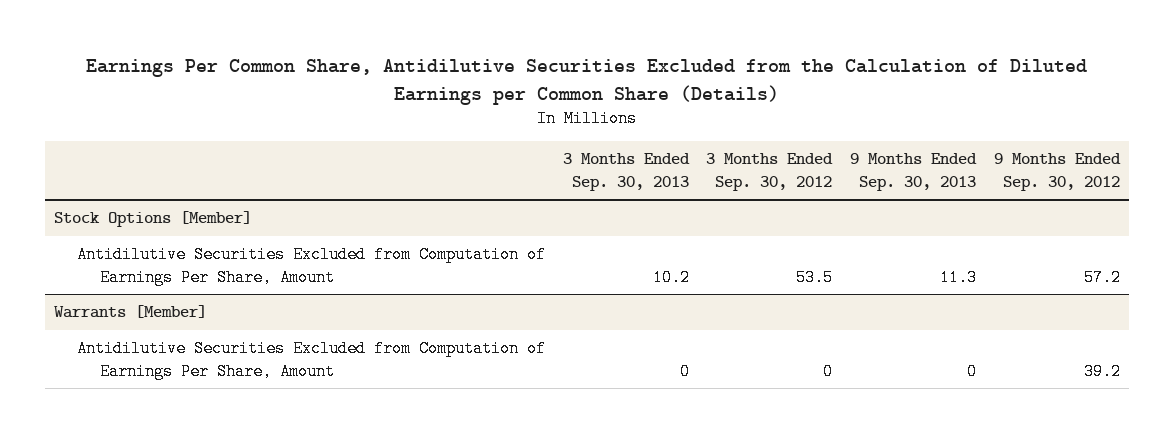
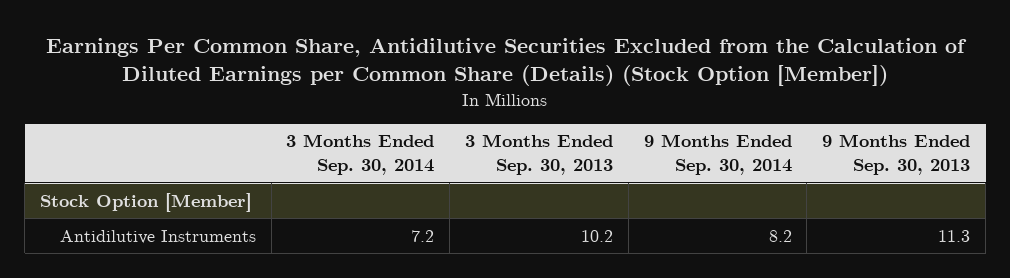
[85,59,1087,105] Earnings Per Common Share, Antidilutive Securities Excluded from the Calculation of Diluted Earnings per Common Share (Details) -> [46,37,968,87] Earnings Per Common Share, Antidilutive Securities Excluded from the Calculation of Diluted Earnings per Common Share (Details) (Stock Option [Member])
[706,153,834,191] 3 Months Ended Sep. 30, 2012 -> none
[993,153,1121,191] 9 Months Ended Sep. 30, 2012 -> none
none -> [286,134,435,175] 3 Months Ended Sep. 30, 2014
none -> [643,134,792,175] 9 Months Ended Sep. 30, 2014
[53,305,207,319] Warrants [Member] -> none
[76,340,546,380] Antidilutive Securities Excluded from Computation of Earnings Per Share, Amount -> none
[53,211,252,228] Stock Options [Member] -> [39,192,252,212] Stock Option [Member]
[76,246,546,286] Antidilutive Securities Excluded from Computation of Earnings Per Share, Amount -> [59,229,256,244] Antidilutive Instruments

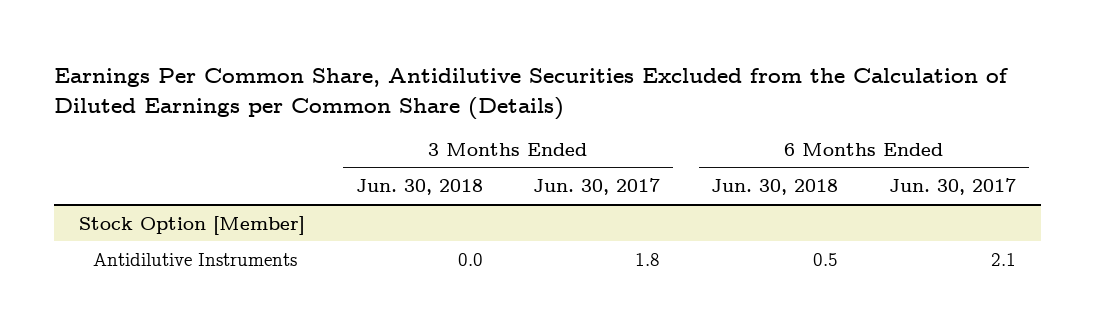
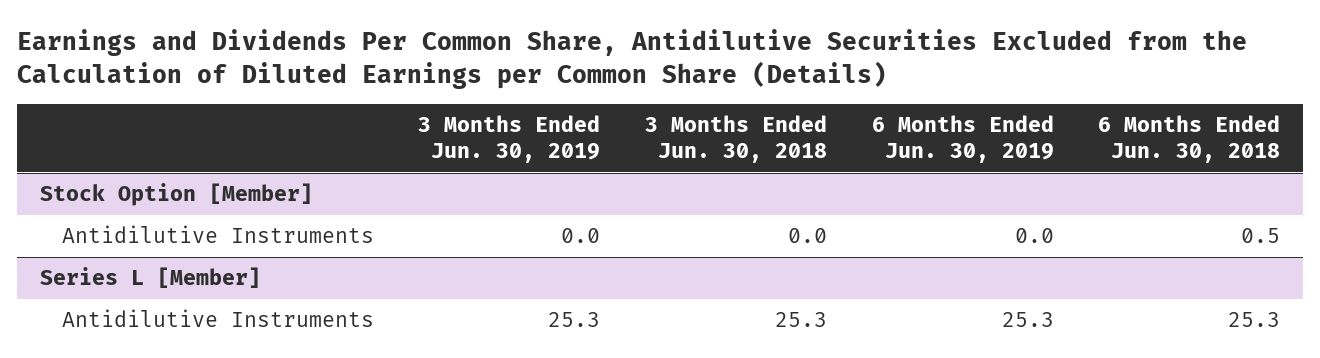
[53,68,1008,120] Earnings Per Common Share, Antidilutive Securities Excluded from the Calculation of Diluted Earnings per Common Share (Details) -> [17,28,1248,89] Earnings and Dividends Per Common Share, Antidilutive Securities Excluded from the Calculation of Diluted Earnings per Common Share (Details)
[533,178,661,196] Jun. 30, 2017 -> none
[888,178,1016,196] Jun. 30, 2017 -> none
none -> [418,115,601,163] 3 Months Ended Jun. 30, 2019
none -> [871,115,1054,163] 6 Months Ended Jun. 30, 2019
none -> [39,267,261,289] Series L [Member]
none -> [61,309,374,328] Antidilutive Instruments

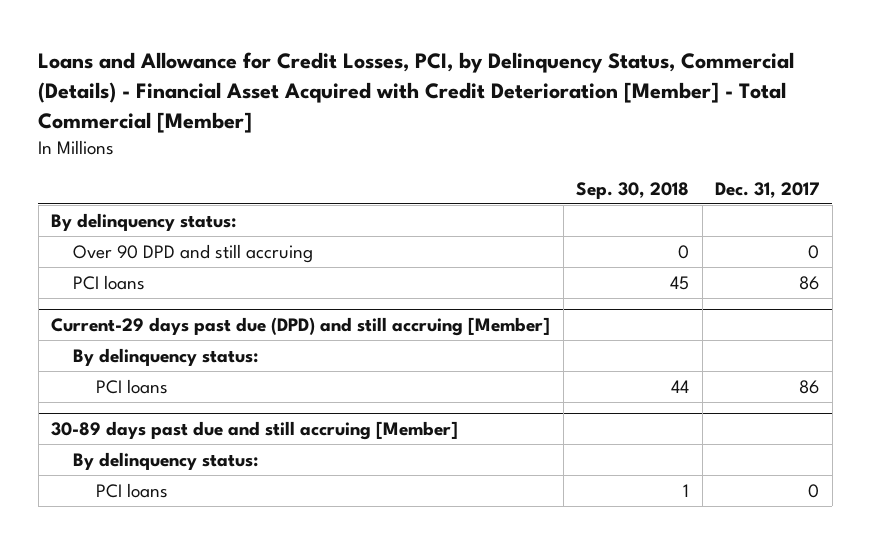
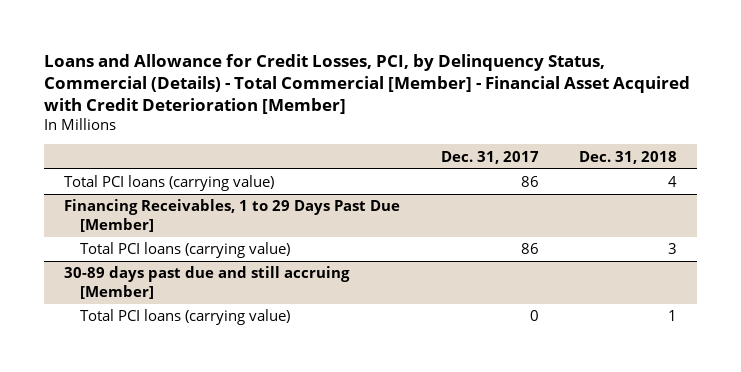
[38,52,795,133] Loans and Allowance for Credit Losses, PCI, by Delinquency Status, Commercial (Details) - Financial Asset Acquired with Credit Deterioration [Member] - Total Commercial [Member] -> [44,53,691,114] Loans and Allowance for Credit Losses, PCI, by Delinquency Status, Commercial (Details) - Total Commercial [Member] - Financial Asset Acquired with Credit Deterioration [Member]
[576,181,690,199] Sep. 30, 2018 -> none
none -> [578,150,677,164] Dec. 31, 2018
[51,212,237,231] By delinquency status: -> none
[73,243,314,263] Over 90 DPD and still accruing -> none
[73,347,259,366] By delinquency status: -> none
[73,274,146,290] PCI loans -> [64,175,275,192] Total PCI loans (carrying value)
[51,316,551,336] Current-29 days past due (DPD) and still accruing [Member] -> [64,199,401,232] Financing Receivables, 1 to 29 Days Past Due [Member]
[95,378,168,394] PCI loans -> [80,242,291,259] Total PCI loans (carrying value)
[73,451,259,470] By delinquency status: -> none
[95,482,168,498] PCI loans -> [80,309,291,326] Total PCI loans (carrying value)

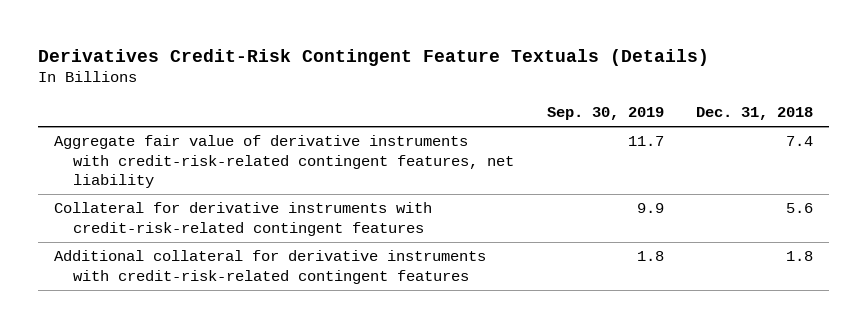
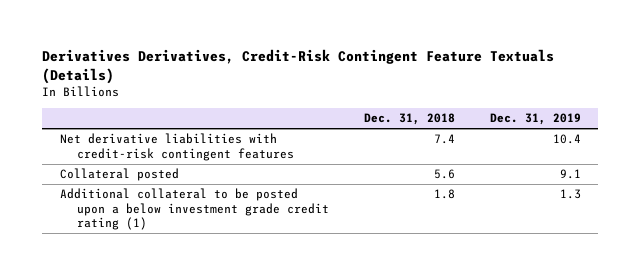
[37,48,709,66] Derivatives Credit-Risk Contingent Feature Textuals (Details) -> [42,48,555,84] Derivatives Derivatives, Credit-Risk Contingent Feature Textuals (Details)
[546,107,664,121] Sep. 30, 2019 -> none
none -> [489,113,581,126] Dec. 31, 2019
[53,135,515,188] Aggregate fair value of derivative instruments with credit-risk-related contingent features, net liability -> [59,133,295,161] Net derivative liabilities with credit-risk contingent features
[53,202,432,236] Collateral for derivative instruments with credit-risk-related contingent features -> [59,168,179,182] Collateral posted
[53,250,486,284] Additional collateral for derivative instruments with credit-risk-related contingent features -> [59,188,330,231] Additional collateral to be posted upon a below investment grade credit rating (1)

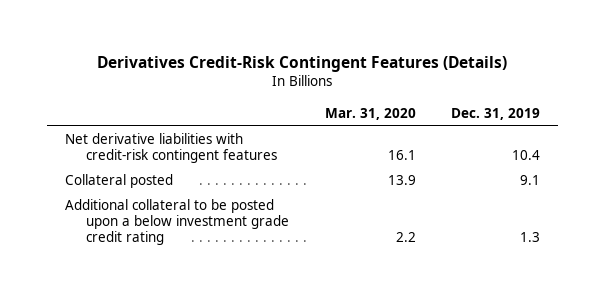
[42,48,555,84] Derivatives Derivatives, Credit-Risk Contingent Feature Textuals (Details) -> [97,56,508,73] Derivatives Credit-Risk Contingent Features (Details)
[364,113,456,126] Dec. 31, 2018 -> none
none -> [324,107,416,120] Mar. 31, 2020
[59,188,330,231] Additional collateral to be posted upon a below investment grade credit rating (1) -> [64,198,290,245] Additional collateral to be posted upon a below investment grade credit rating

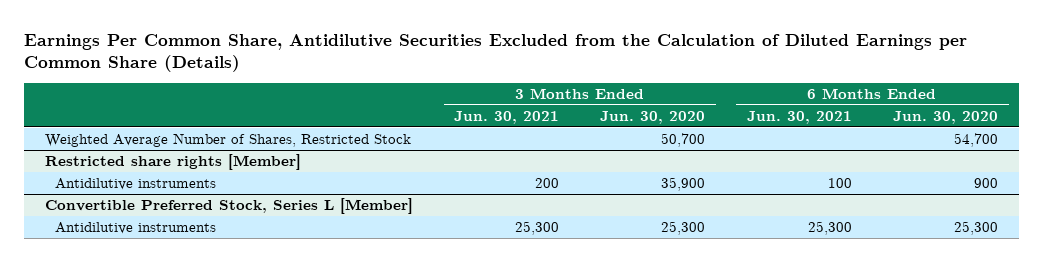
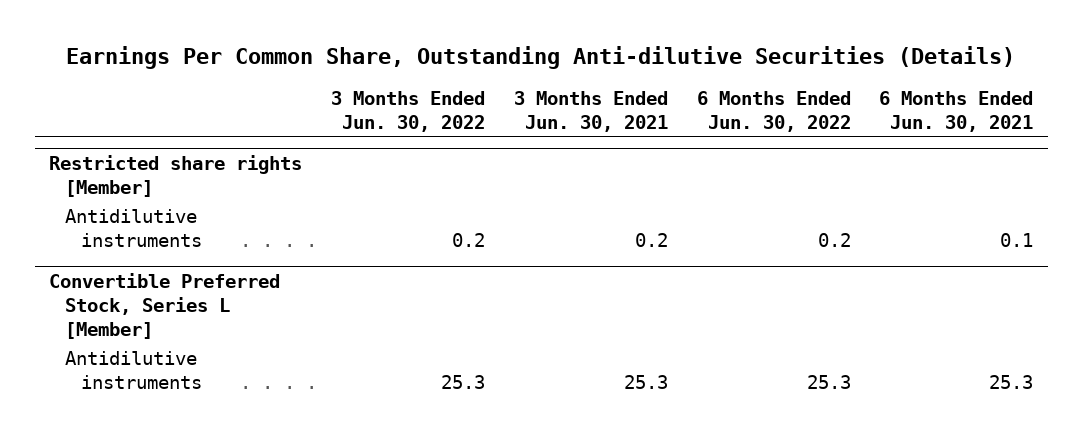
[23,34,967,73] Earnings Per Common Share, Antidilutive Securities Excluded from the Calculation of Diluted Earnings per Common Share (Details) -> [66,46,1016,70] Earnings Per Common Share, Outstanding Anti-dilutive Securities (Details)
[600,110,706,124] Jun. 30, 2020 -> none
[893,110,999,124] Jun. 30, 2020 -> none
none -> [331,90,486,132] 3 Months Ended Jun. 30, 2022
none -> [696,90,851,132] 6 Months Ended Jun. 30, 2022
[44,132,411,147] Weighted Average Number of Shares, Restricted Stock -> none
[535,177,560,188] 200 -> [634,233,668,248] 0.2
[827,177,852,188] 100 -> [1000,233,1034,248] 0.1
[515,220,560,235] 25,300 -> [623,375,668,390] 25.3
[807,220,852,235] 25,300 -> [989,375,1034,390] 25.3

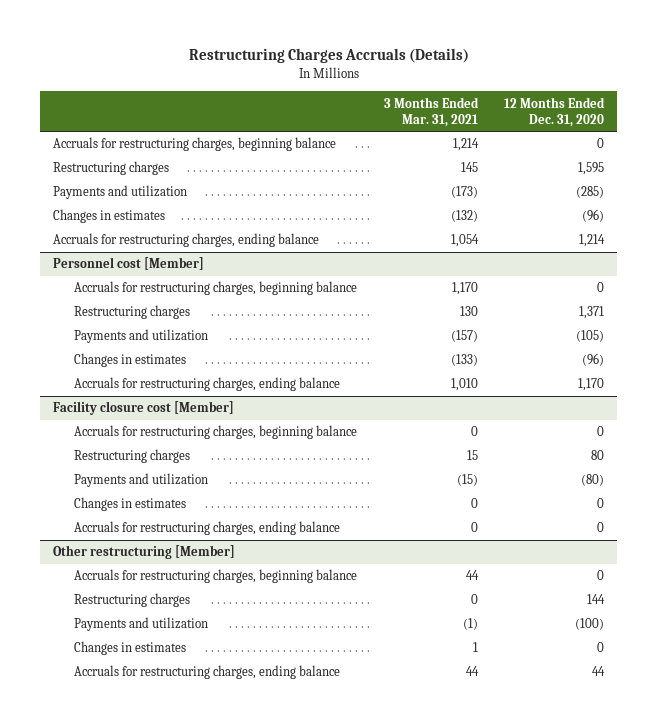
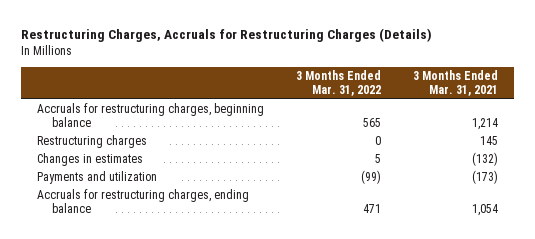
[188,48,469,64] Restructuring Charges Accruals (Details) -> [20,28,432,43] Restructuring Charges, Accruals for Restructuring Charges (Details)
[504,96,606,128] 12 Months Ended Dec. 31, 2020 -> none
none -> [295,69,381,97] 3 Months Ended Mar. 31, 2022
[52,185,187,200] Payments and utilization -> [36,170,157,184] Payments and utilization
[52,257,204,271] Personnel cost [Member] -> none
[73,281,357,296] Accruals for restructuring charges, beginning balance -> none
[73,305,190,320] Restructuring charges -> none
[73,329,208,344] Payments and utilization -> none
[73,353,186,368] Changes in estimates -> none
[73,377,340,392] Accruals for restructuring charges, ending balance -> none
[52,401,234,416] Facility closure cost [Member] -> none
[73,425,357,440] Accruals for restructuring charges, beginning balance -> none
[73,449,190,464] Restructuring charges -> none
[73,473,208,488] Payments and utilization -> none
[73,497,186,512] Changes in estimates -> none
[73,521,340,536] Accruals for restructuring charges, ending balance -> none
[52,545,235,560] Other restructuring [Member] -> none
[73,569,357,584] Accruals for restructuring charges, beginning balance -> none
[73,593,190,608] Restructuring charges -> none
[73,617,208,632] Payments and utilization -> none
[73,641,186,656] Changes in estimates -> none
[73,665,340,680] Accruals for restructuring charges, ending balance -> none

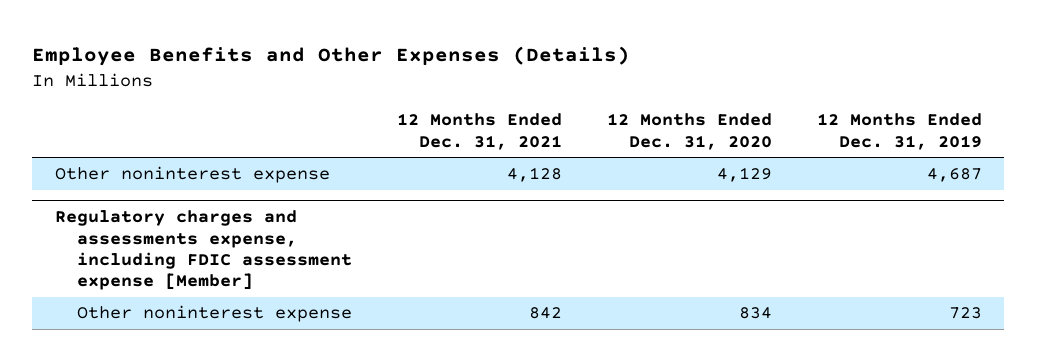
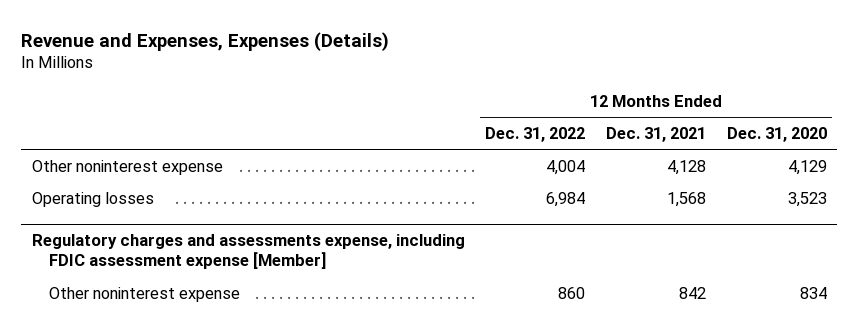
[32,45,631,66] Employee Benefits and Other Expenses (Details) -> [21,31,390,51] Revenue and Expenses, Expenses (Details)
[816,113,982,150] 12 Months Ended Dec. 31, 2019 -> none
none -> [485,127,586,143] Dec. 31, 2022
none -> [31,191,154,207] Operating losses

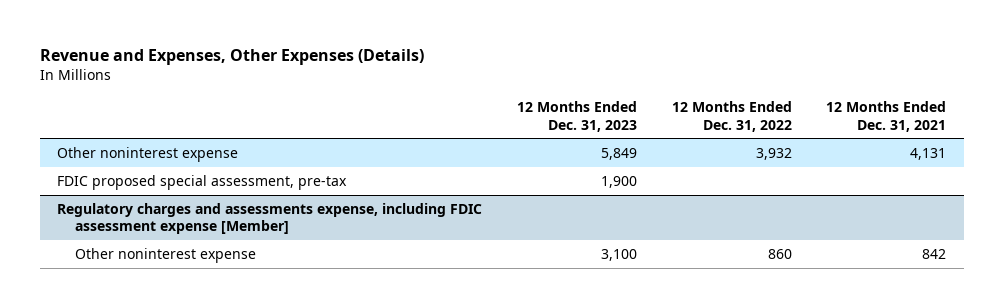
[21,31,390,51] Revenue and Expenses, Expenses (Details) -> [39,49,424,66] Revenue and Expenses, Other Expenses (Details)
[726,127,827,143] Dec. 31, 2020 -> none
none -> [516,101,637,132] 12 Months Ended Dec. 31, 2023
[31,191,154,207] Operating losses -> none
[546,159,586,175] 4,004 -> [755,147,792,160] 3,932
[667,159,707,175] 4,128 -> [910,147,947,160] 4,131
none -> [57,174,348,190] FDIC proposed special assessment, pre-tax

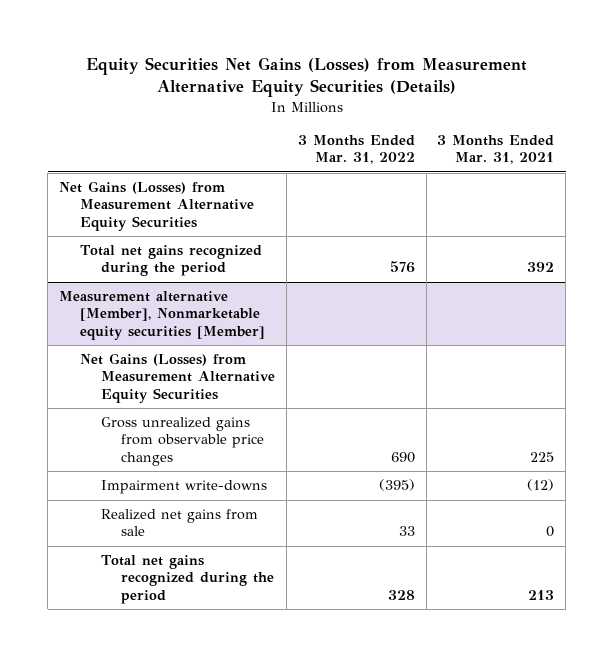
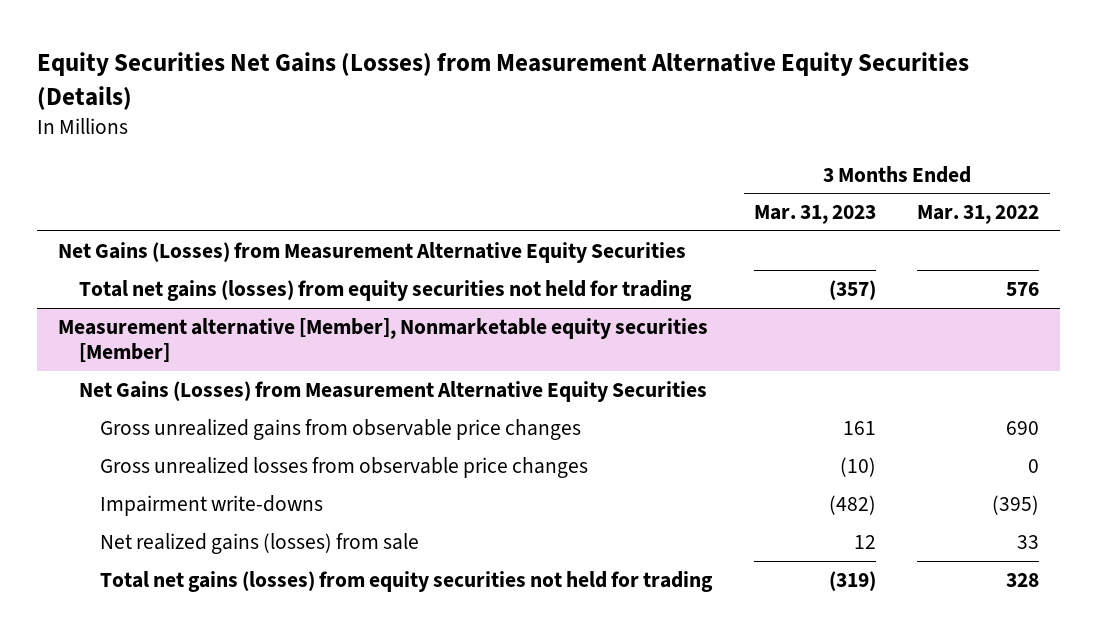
[437,135,555,165] 3 Months Ended Mar. 31, 2021 -> none
none -> [753,205,876,225] Mar. 31, 2023
[79,245,262,277] Total net gains recognized during the period -> [79,279,693,301] Total net gains (losses) from equity securities not held for trading
none -> [100,456,589,478] Gross unrealized losses from observable price changes
[100,509,258,537] Realized net gains from sale -> [100,532,420,554] Net realized gains (losses) from sale
[100,555,275,604] Total net gains recognized during the period -> [100,570,714,592] Total net gains (losses) from equity securities not held for trading

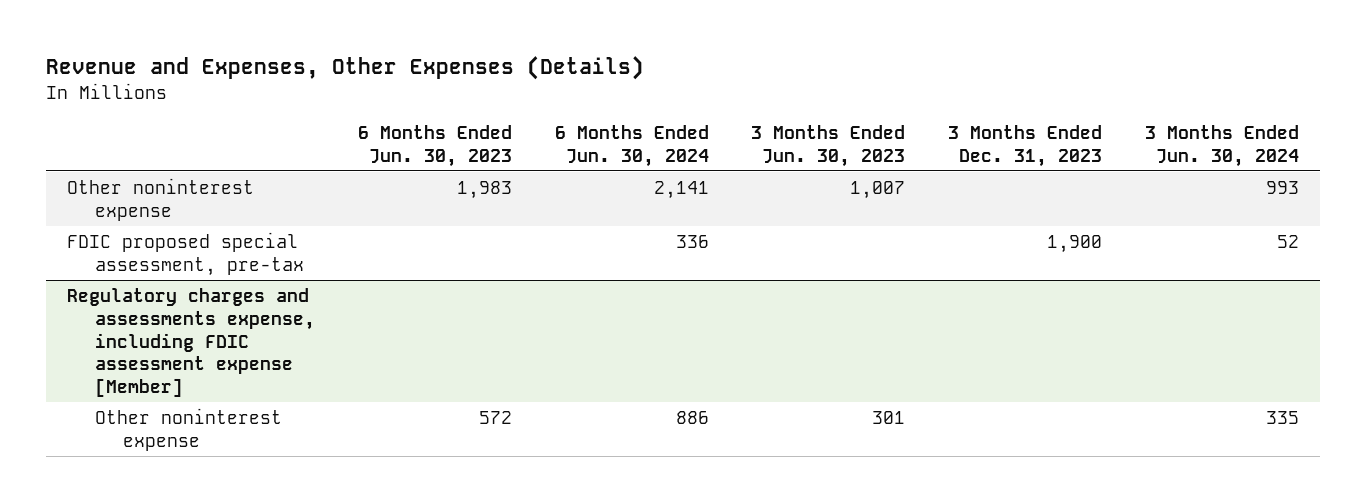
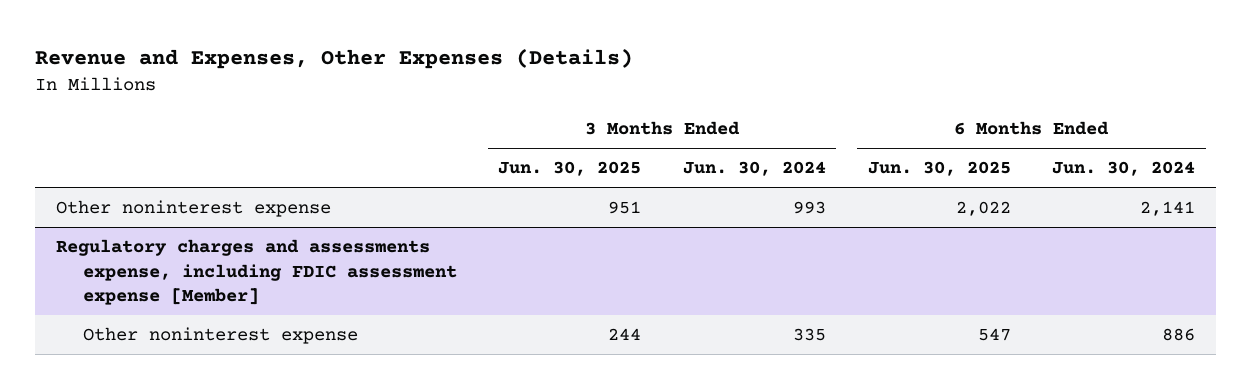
[357,124,512,167] 6 Months Ended Jun. 30, 2023 -> none
[751,124,906,167] 3 Months Ended Jun. 30, 2023 -> none
[948,124,1103,167] 3 Months Ended Dec. 31, 2023 -> none
none -> [498,161,642,177] Jun. 30, 2025
none -> [867,161,1011,177] Jun. 30, 2025
[67,231,305,276] FDIC proposed special assessment, pre-tax -> none

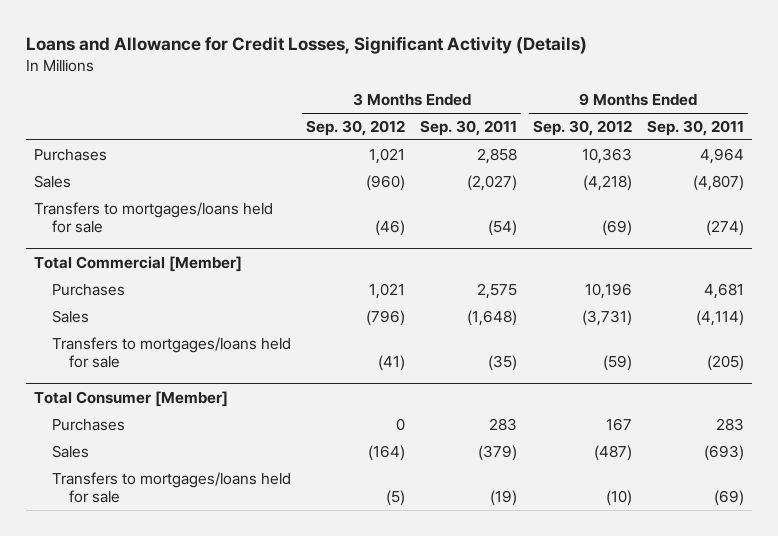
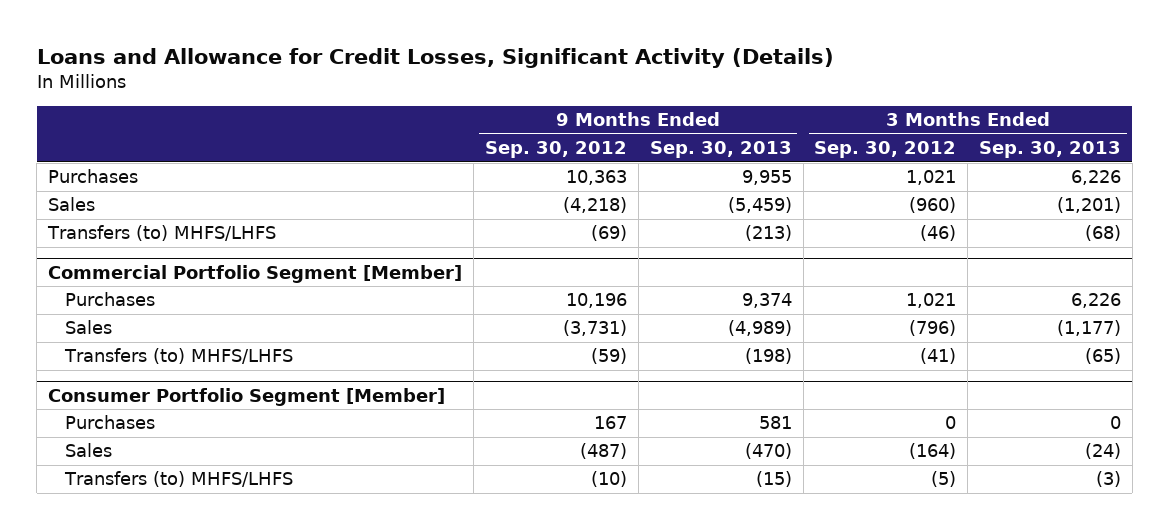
[420,119,518,136] Sep. 30, 2011 -> none
[646,119,744,136] Sep. 30, 2011 -> none
none -> [649,141,792,159] Sep. 30, 2013
none -> [979,141,1122,159] Sep. 30, 2013
[34,255,243,272] Total Commercial [Member] -> none
[34,201,274,233] Transfers to mortgages/loans held for sale -> [47,225,277,242] Transfers (to) MHFS/LHFS
none -> [48,264,463,283] Commercial Portfolio Segment [Member]
[34,390,229,407] Total Consumer [Member] -> none
[51,336,291,368] Transfers to mortgages/loans held for sale -> [64,348,294,365] Transfers (to) MHFS/LHFS
none -> [48,387,446,406] Consumer Portfolio Segment [Member]
[51,471,291,503] Transfers to mortgages/loans held for sale -> [64,471,294,488] Transfers (to) MHFS/LHFS

